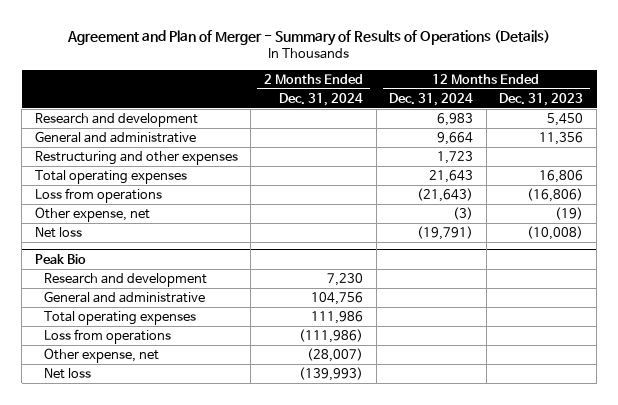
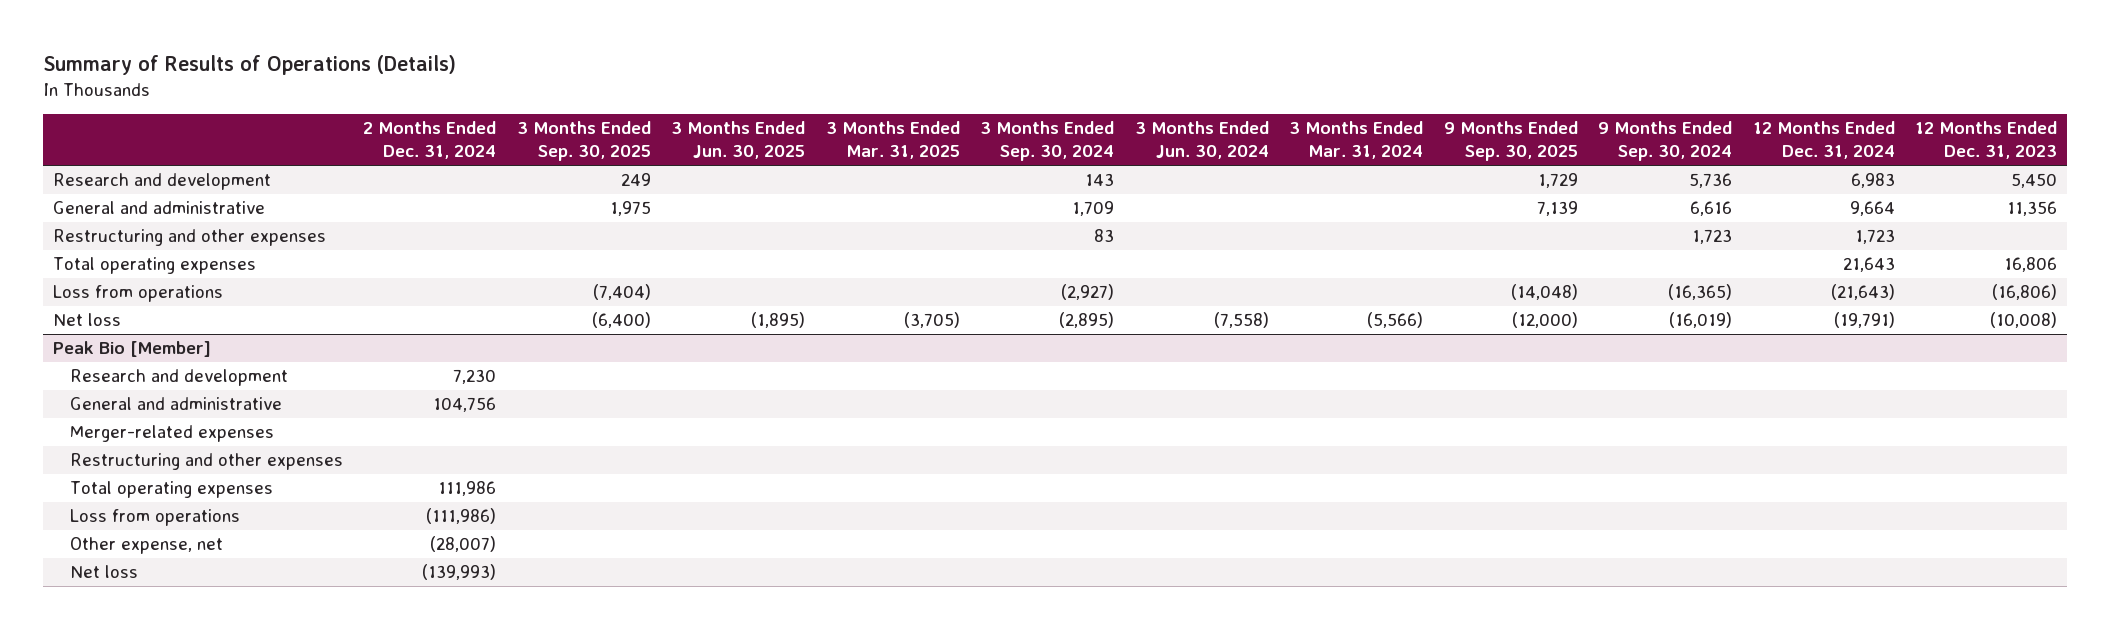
[67,29,551,46] Agreement and Plan of Merger - Summary of Results of Operations (Details) -> [42,54,456,75] Summary of Results of Operations (Details)
none -> [516,121,651,162] 3 Months Ended Sep. 30, 2025
none -> [671,121,806,160] 3 Months Ended Jun. 30, 2025
none -> [825,121,960,160] 3 Months Ended Mar. 31, 2025
none -> [980,121,1115,162] 3 Months Ended Sep. 30, 2024
none -> [1134,121,1269,160] 3 Months Ended Jun. 30, 2024
none -> [1289,121,1424,160] 3 Months Ended Mar. 31, 2024
none -> [1443,121,1578,162] 9 Months Ended Sep. 30, 2025
none -> [1598,121,1733,162] 9 Months Ended Sep. 30, 2024
[34,206,150,222] Other expense, net -> none
[34,253,86,264] Peak Bio -> [52,341,211,358] Peak Bio [Member]
none -> [69,425,274,443] Merger-related expenses
none -> [69,453,343,471] Restructuring and other expenses

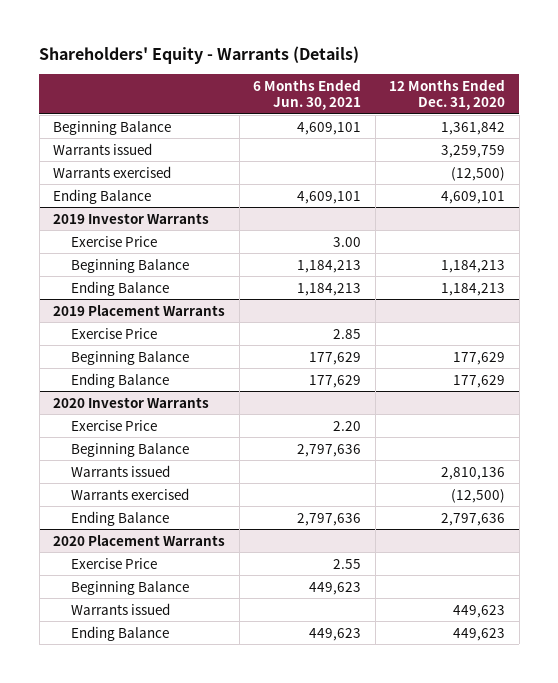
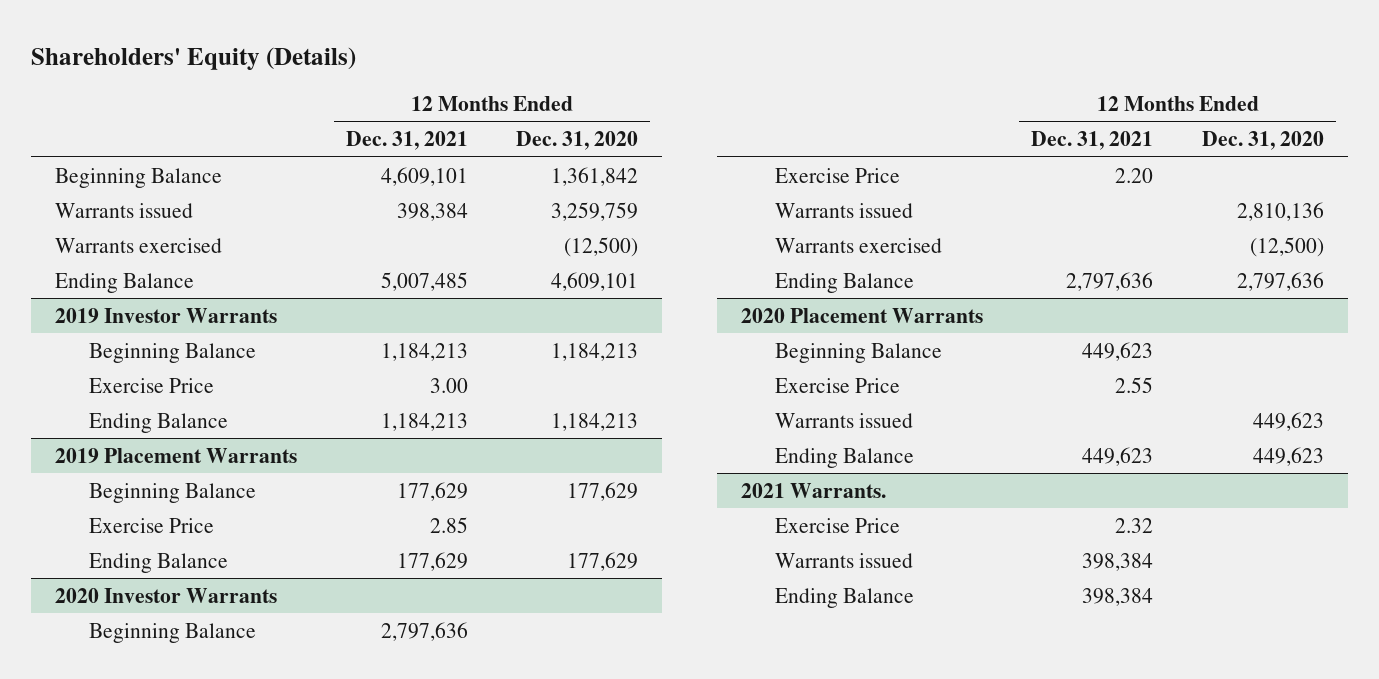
[39,46,360,65] Shareholders' Equity - Warrants (Details) -> [30,46,356,70] Shareholders' Equity (Details)
[253,78,362,111] 6 Months Ended Jun. 30, 2021 -> none
none -> [345,131,468,151] Dec. 31, 2021
[70,235,157,247] Exercise Price -> [89,377,215,393] Exercise Price
[70,327,157,339] Exercise Price -> [89,517,215,533] Exercise Price
[70,419,157,431] Exercise Price -> [774,167,900,183] Exercise Price
[70,557,157,569] Exercise Price -> [774,377,900,393] Exercise Price
none -> [740,482,886,498] 2021 Warrants.
none -> [774,517,900,533] Exercise Price
none -> [774,552,913,568] Warrants issued
none -> [774,587,914,608] Ending Balance

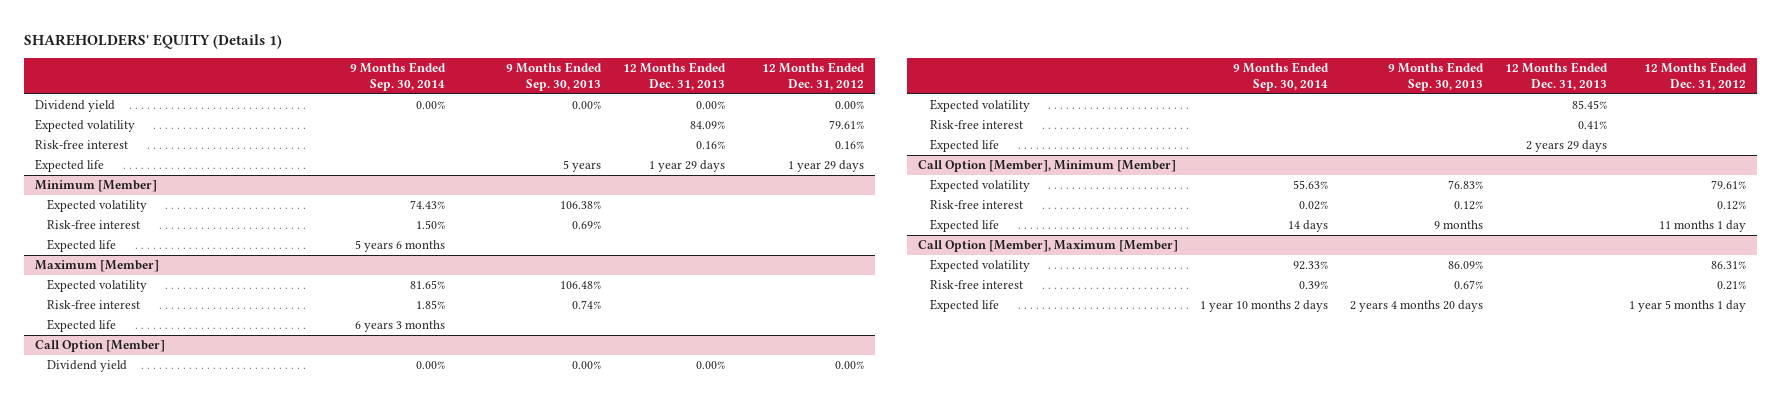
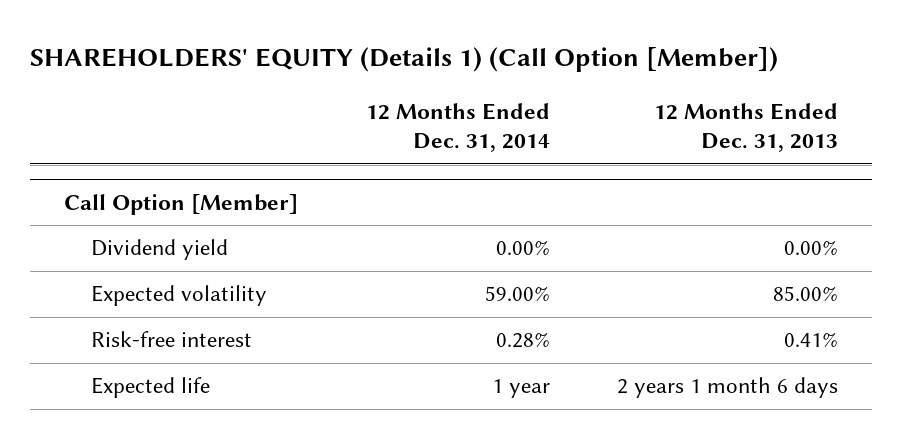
[24,33,283,49] SHAREHOLDERS' EQUITY (Details 1) -> [30,46,779,72] SHAREHOLDERS' EQUITY (Details 1) (Call Option [Member])
[350,61,447,91] 9 Months Ended Sep. 30, 2014 -> none
[505,61,602,91] 9 Months Ended Sep. 30, 2013 -> none
[761,61,865,90] 12 Months Ended Dec. 31, 2012 -> none
none -> [365,103,550,153] 12 Months Ended Dec. 31, 2014
[35,100,116,113] Dividend yield -> none
[35,119,136,133] Expected volatility -> none
[35,140,129,150] Risk-free interest -> none
[35,159,105,173] Expected life -> none
[35,180,158,193] Minimum [Member] -> none
[46,199,147,213] Expected volatility -> none
[46,220,140,230] Risk-free interest -> none
[46,239,116,253] Expected life -> none
[35,260,160,273] Maximum [Member] -> none
[46,279,147,293] Expected volatility -> none
[46,300,140,310] Risk-free interest -> none
[46,319,116,333] Expected life -> none
[1572,100,1608,110] 85.45% -> [773,286,839,302] 85.00%
[918,160,1177,173] Call Option [Member], Minimum [Member] -> none
[929,179,1030,193] Expected volatility -> none
[929,200,1023,210] Risk-free interest -> none
[929,219,999,233] Expected life -> none
[918,240,1179,253] Call Option [Member], Maximum [Member] -> none
[929,259,1030,273] Expected volatility -> none
[929,280,1023,290] Risk-free interest -> none
[929,299,999,313] Expected life -> none
[1526,140,1608,153] 2 years 29 days -> [617,377,839,399] 2 years 1 month 6 days

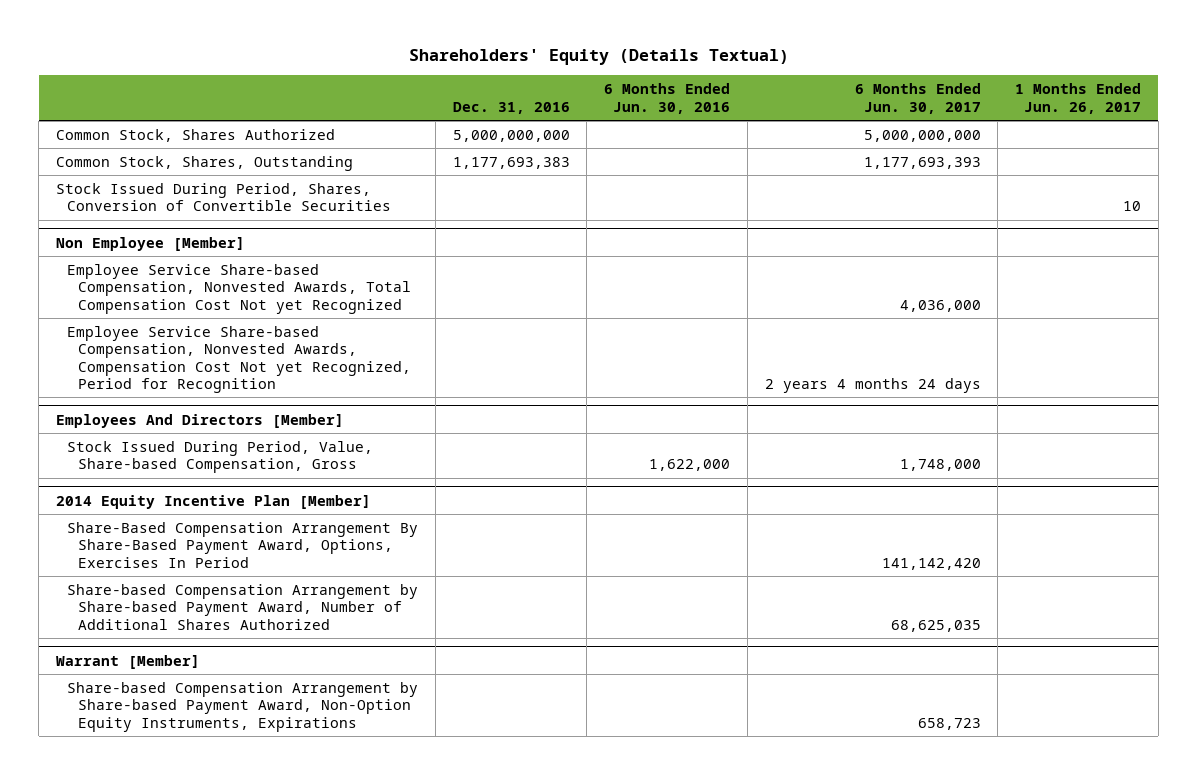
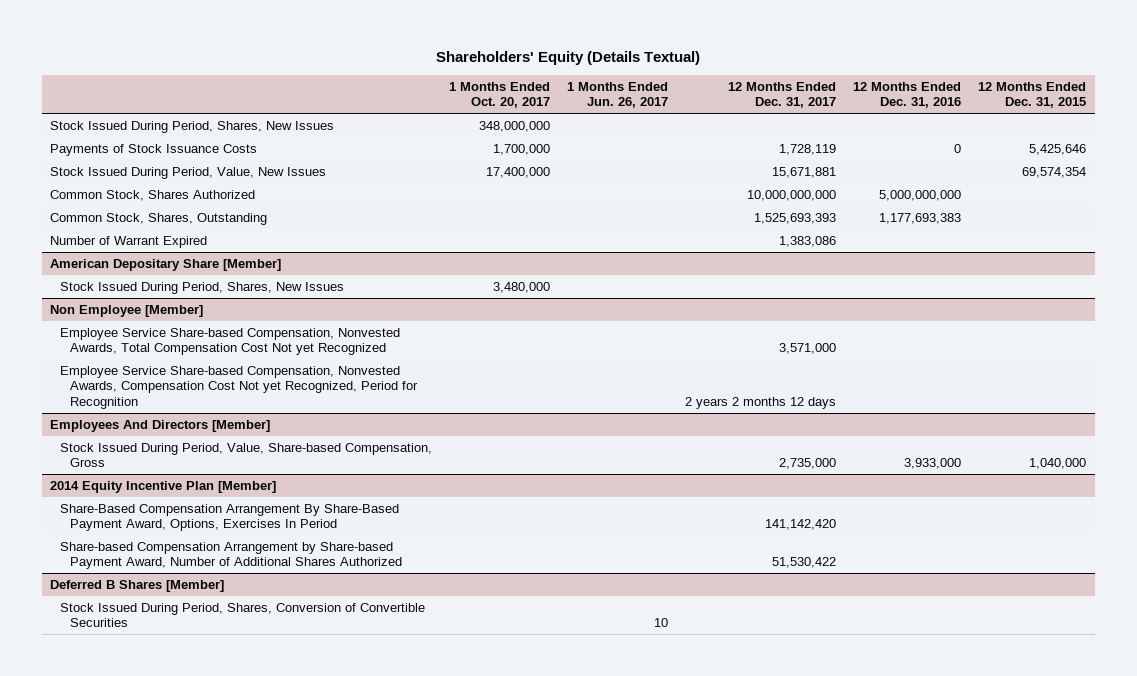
[452,101,570,114] Dec. 31, 2016 -> none
[604,83,731,114] 6 Months Ended Jun. 30, 2016 -> none
[854,83,981,114] 6 Months Ended Jun. 30, 2017 -> none
none -> [449,82,551,109] 1 Months Ended Oct. 20, 2017
none -> [728,82,837,109] 12 Months Ended Dec. 31, 2017
none -> [853,82,962,109] 12 Months Ended Dec. 31, 2016
none -> [978,82,1087,109] 12 Months Ended Dec. 31, 2015
none -> [50,121,335,134] Stock Issued During Period, Shares, New Issues
none -> [50,144,258,157] Payments of Stock Issuance Costs
none -> [50,167,327,180] Stock Issued During Period, Value, New Issues
[56,182,392,212] Stock Issued During Period, Shares, Conversion of Convertible Securities -> none
none -> [50,236,208,249] Number of Warrant Expired
none -> [50,259,282,272] American Depositary Share [Member]
none -> [60,282,345,295] Stock Issued During Period, Shares, New Issues
[56,654,201,669] Warrant [Member] -> none
[67,681,419,732] Share-based Compensation Arrangement by Share-based Payment Award, Non-Option Equity Instruments, Expirations -> none
none -> [50,580,225,593] Deferred B Shares [Member]
none -> [60,603,426,628] Stock Issued During Period, Shares, Conversion of Convertible Securities

